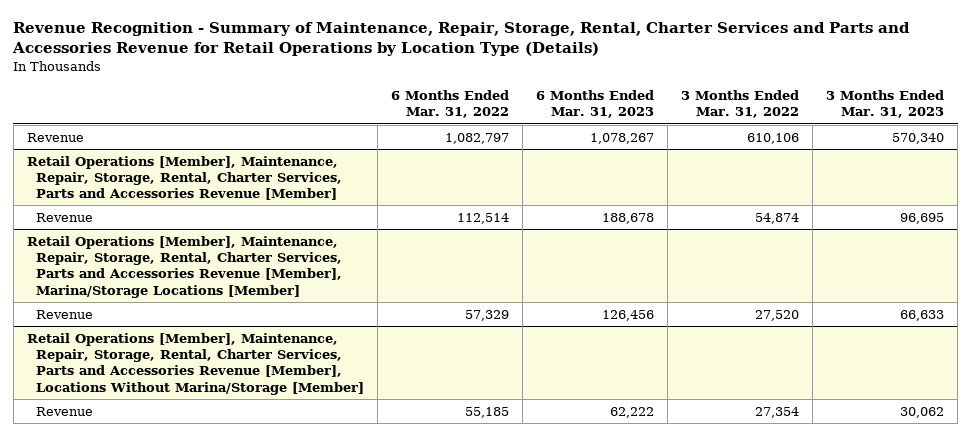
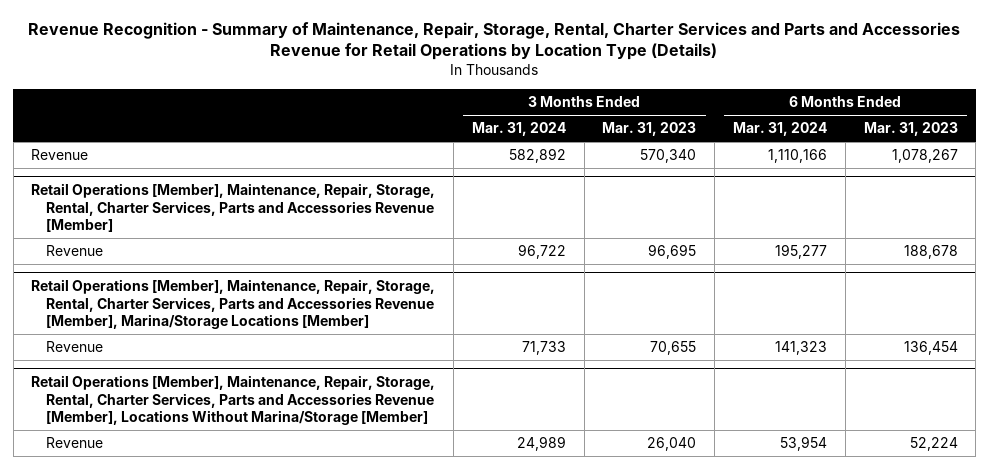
[391,90,510,119] 6 Months Ended Mar. 31, 2022 -> none
[681,90,800,119] 3 Months Ended Mar. 31, 2022 -> none
none -> [471,122,566,137] Mar. 31, 2024
none -> [732,122,827,137] Mar. 31, 2024
[602,309,655,321] 126,456 -> [903,341,958,356] 136,454
[900,309,945,321] 66,633 -> [650,341,697,356] 70,655
[610,406,655,418] 62,222 -> [909,437,958,452] 52,224
[900,406,945,418] 30,062 -> [647,437,697,452] 26,040

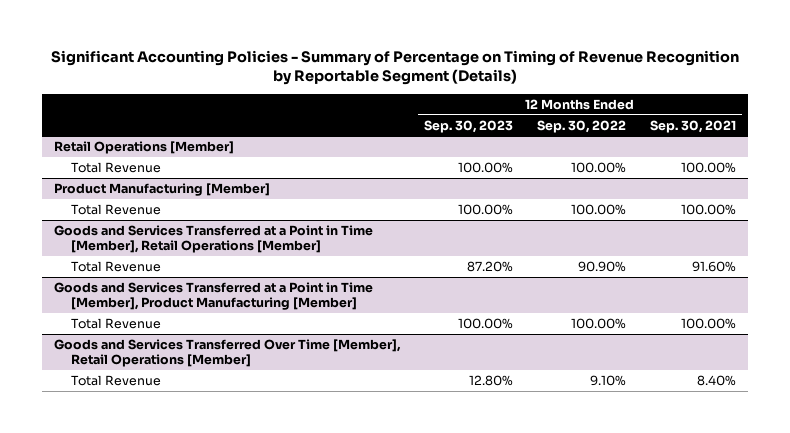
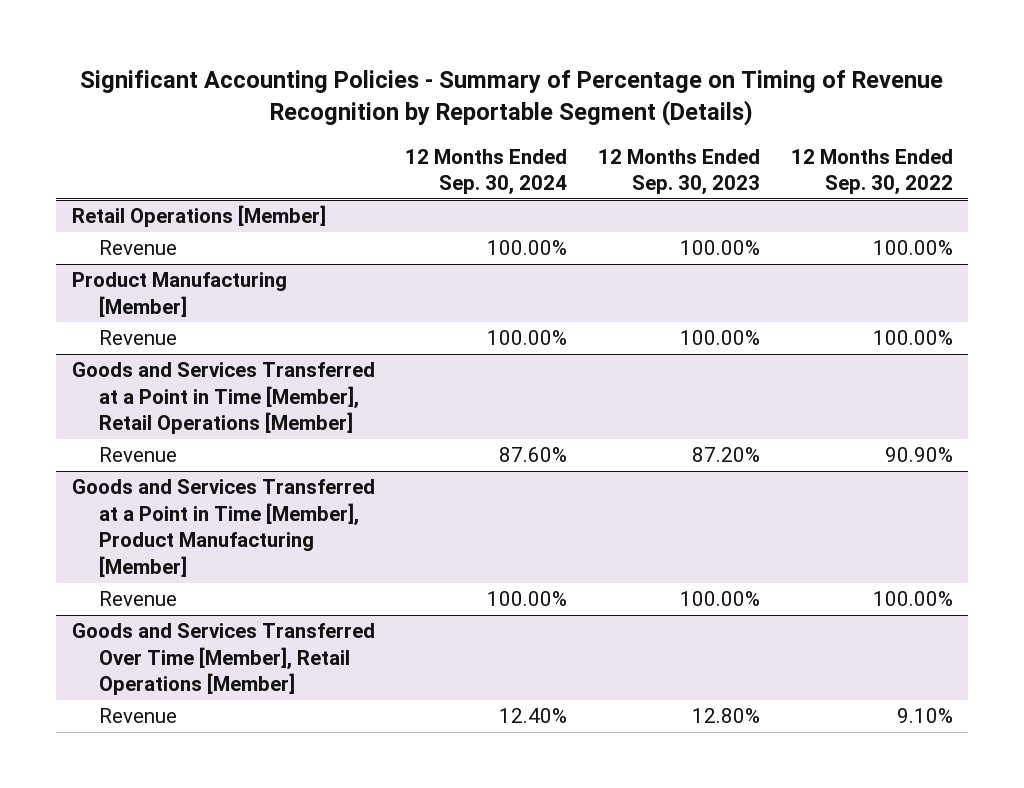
[649,119,736,133] Sep. 30, 2021 -> none
none -> [405,148,568,196] 12 Months Ended Sep. 30, 2024
[71,161,162,173] Total Revenue -> [99,240,178,256] Revenue
[71,203,162,215] Total Revenue -> [99,330,178,346] Revenue
[71,260,162,272] Total Revenue -> [99,447,178,463] Revenue
[71,317,162,329] Total Revenue -> [99,591,178,607] Revenue
[71,374,162,386] Total Revenue -> [99,708,178,724] Revenue

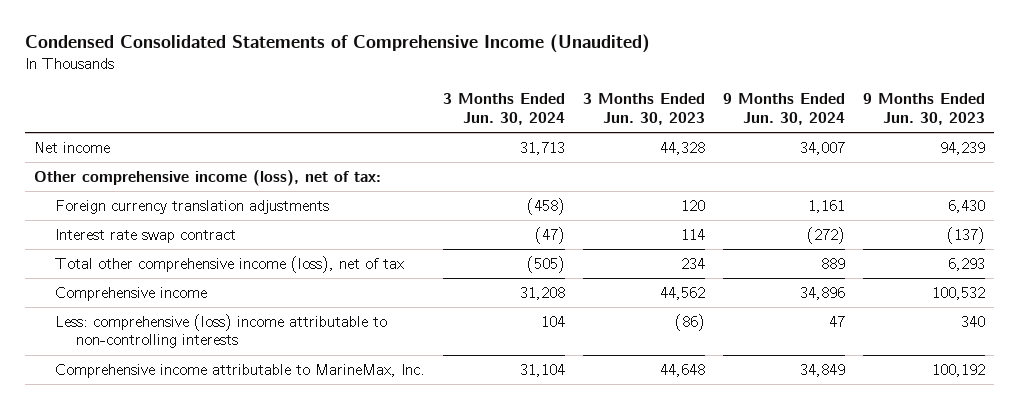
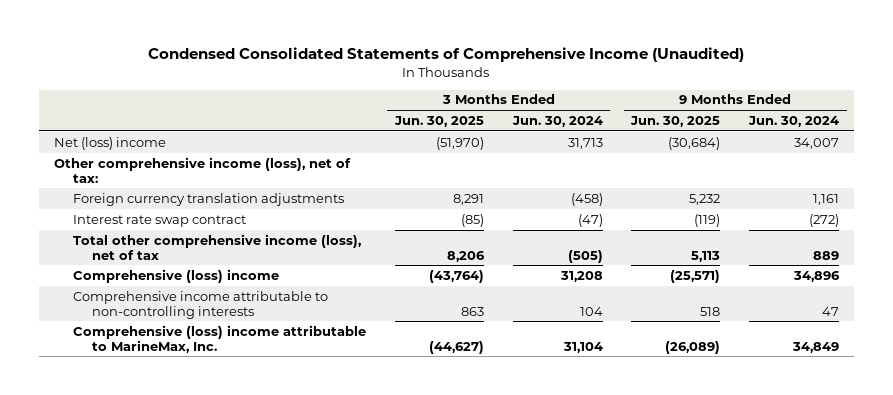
[582,93,705,125] 3 Months Ended Jun. 30, 2023 -> none
[862,93,985,125] 9 Months Ended Jun. 30, 2023 -> none
none -> [393,116,484,128] Jun. 30, 2025
none -> [630,116,721,128] Jun. 30, 2025
[33,141,110,153] Net income -> [53,136,166,150] Net (loss) income
[54,286,207,301] Comprehensive income -> [72,268,279,283] Comprehensive (loss) income
[54,313,387,349] Less: comprehensive (loss) income attributable to non-controlling interests -> [72,290,328,319] Comprehensive income attributable to non-controlling interests
[54,363,425,378] Comprehensive income attributable to MarineMax, Inc. -> [72,324,366,353] Comprehensive (loss) income attributable to MarineMax, Inc.

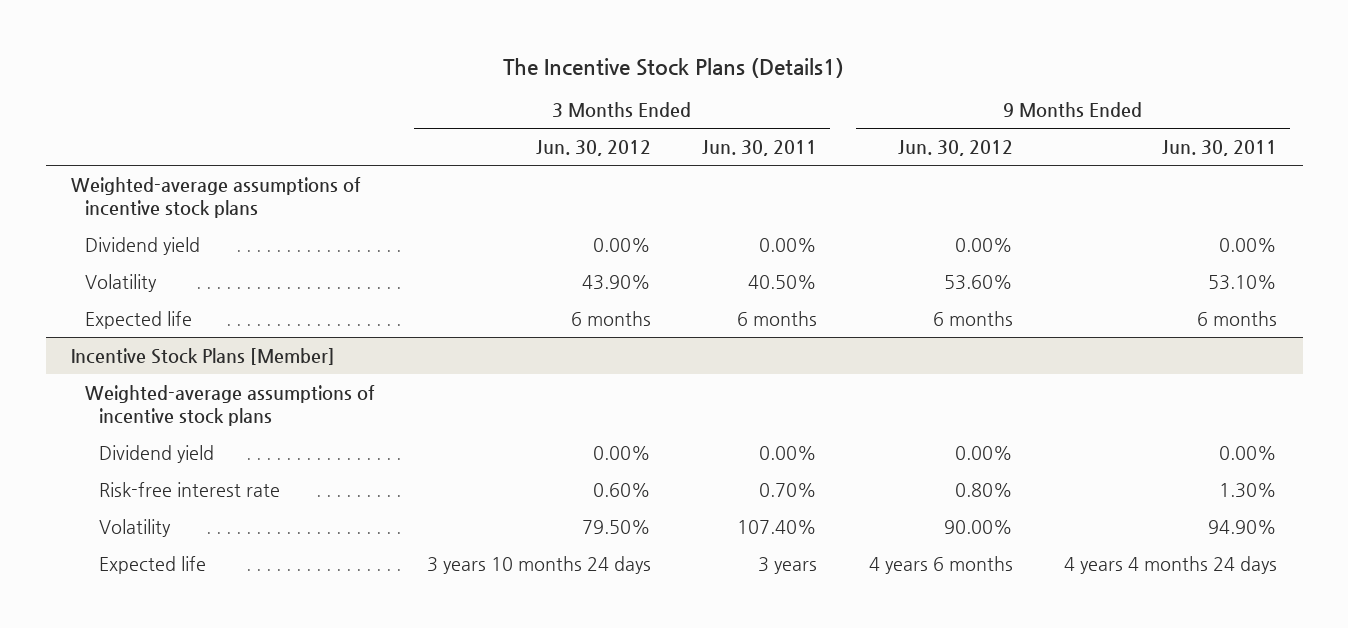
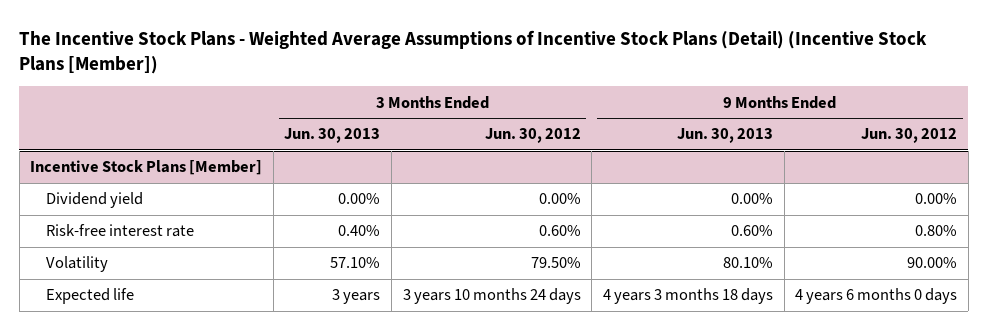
[503,57,845,78] The Incentive Stock Plans (Details1) -> [19,29,928,74] The Incentive Stock Plans - Weighted Average Assumptions of Incentive Stock Plans (Detail) (Incentive Stock Plans [Member])
[702,140,818,157] Jun. 30, 2011 -> none
[1161,140,1277,157] Jun. 30, 2011 -> none
none -> [284,128,381,144] Jun. 30, 2013
none -> [676,128,773,144] Jun. 30, 2013
[71,176,362,218] Weighted-average assumptions of incentive stock plans -> none
[85,236,201,255] Dividend yield -> none
[85,273,158,292] Volatility -> none
[85,310,193,329] Expected life -> none
[85,384,376,426] Weighted-average assumptions of incentive stock plans -> none
[868,555,1013,574] 4 years 6 months -> [795,288,958,305] 4 years 6 months 0 days

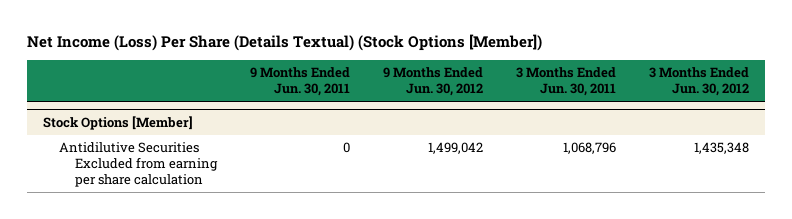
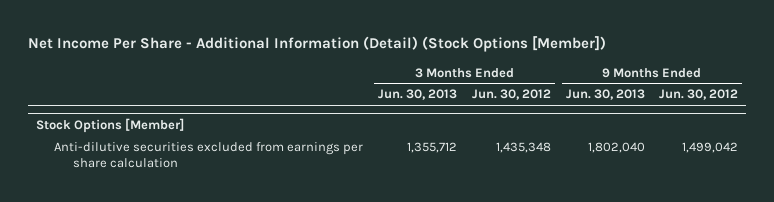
[26,33,542,51] Net Income (Loss) Per Share (Details Textual) (Stock Options [Member]) -> [28,36,607,53] Net Income Per Share - Additional Information (Detail) (Stock Options [Member])
[250,67,351,97] 9 Months Ended Jun. 30, 2011 -> none
[515,67,616,97] 3 Months Ended Jun. 30, 2011 -> none
none -> [378,89,458,101] Jun. 30, 2013
none -> [565,89,645,101] Jun. 30, 2013
[59,142,219,187] Antidilutive Securities Excluded from earning per share calculation -> [54,142,364,168] Anti-dilutive securities excluded from earnings per share calculation

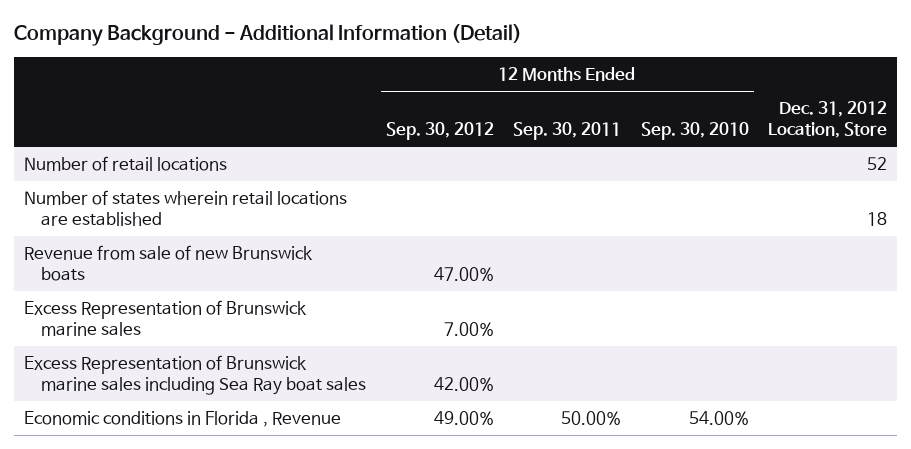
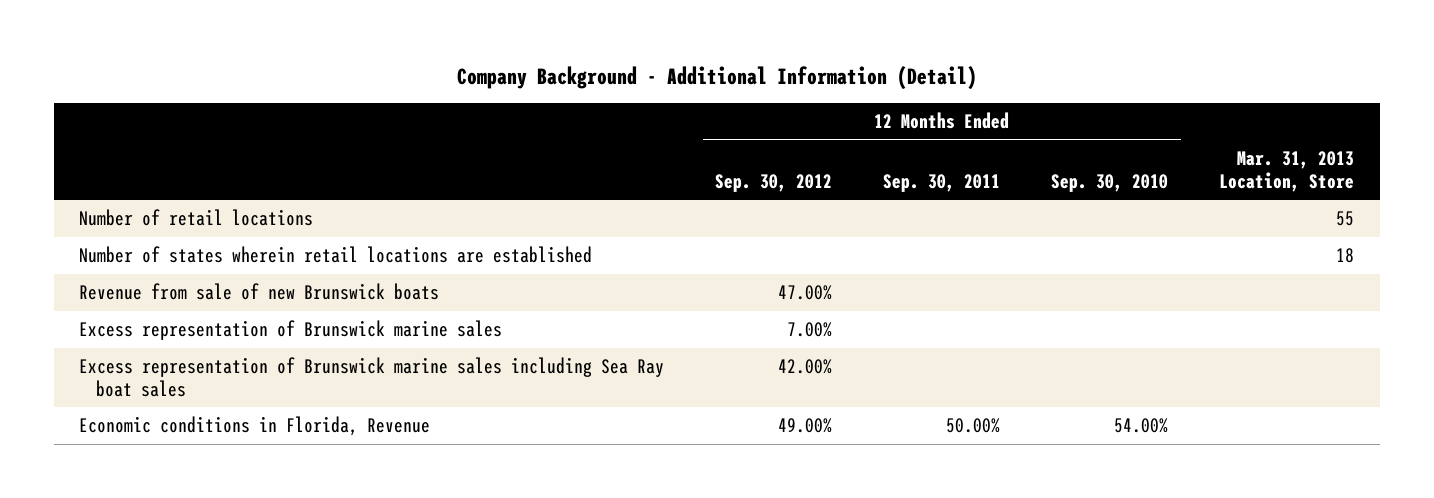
[768,101,888,139] Dec. 31, 2012 Location, Store -> none
none -> [1219,151,1355,192] Mar. 31, 2013 Location, Store
[23,299,307,337] Excess Representation of Brunswick marine sales -> [79,320,503,341] Excess representation of Brunswick marine sales
[23,354,367,396] Excess Representation of Brunswick marine sales including Sea Ray boat sales -> [79,357,665,397] Excess representation of Brunswick marine sales including Sea Ray boat sales
[23,410,341,427] Economic conditions in Florida , Revenue -> [79,416,431,437] Economic conditions in Florida, Revenue

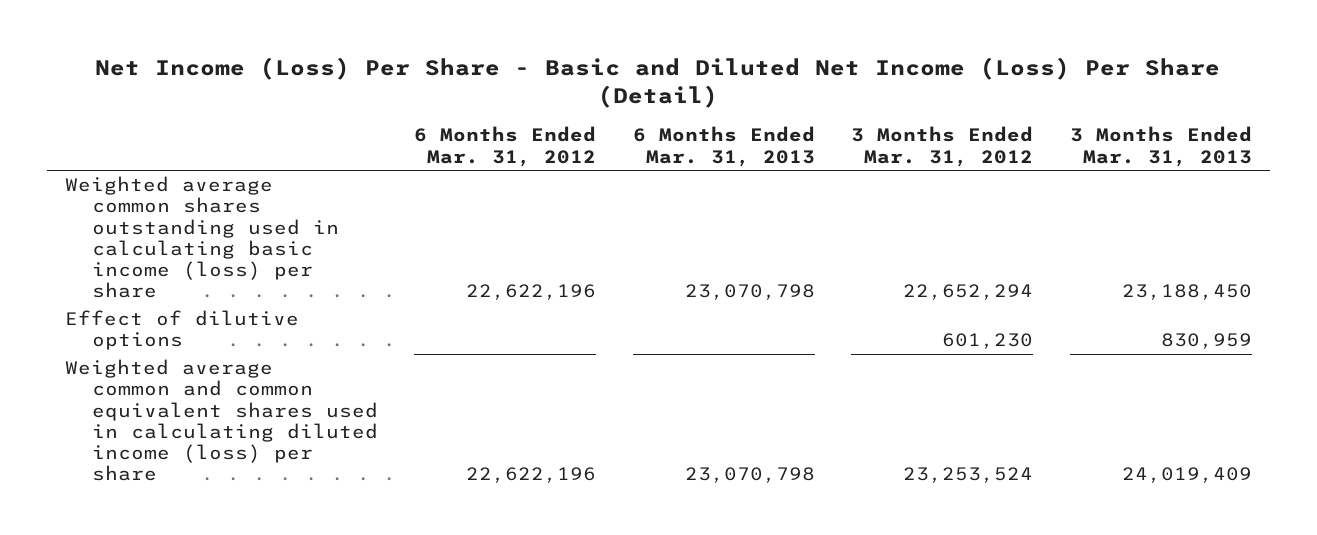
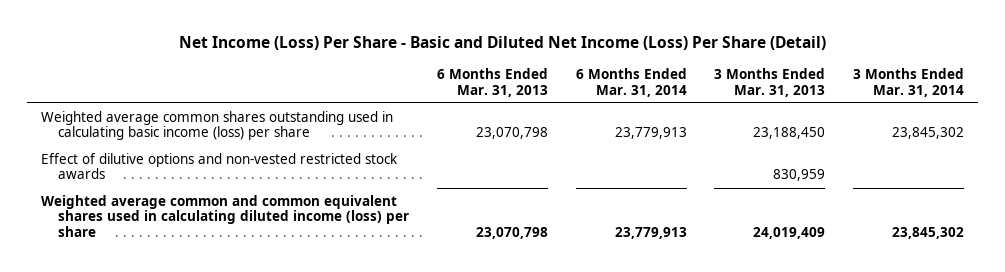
[414,126,597,167] 6 Months Ended Mar. 31, 2012 -> none
[851,126,1034,167] 3 Months Ended Mar. 31, 2012 -> none
none -> [575,68,687,97] 6 Months Ended Mar. 31, 2014
none -> [853,68,965,97] 3 Months Ended Mar. 31, 2014
[64,310,299,351] Effect of dilutive options -> [41,152,399,180] Effect of dilutive options and non-vested restricted stock awards

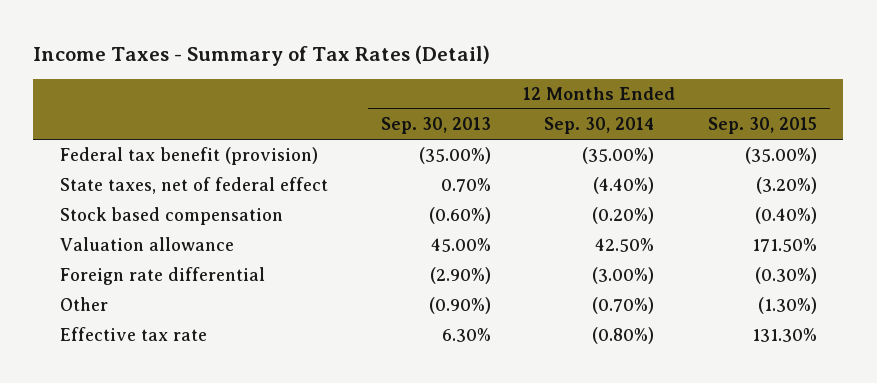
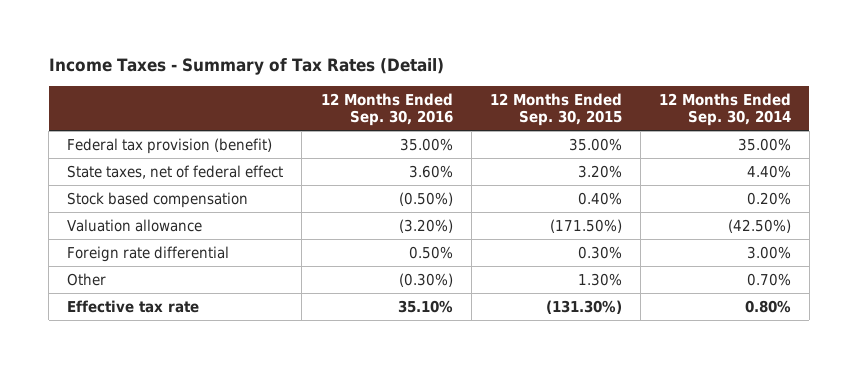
[381,117,492,135] Sep. 30, 2013 -> none
none -> [320,92,453,126] 12 Months Ended Sep. 30, 2016
[59,147,318,166] Federal tax benefit (provision) -> [67,138,273,155] Federal tax provision (benefit)
[582,147,655,165] (35.00%) -> [737,138,791,152] 35.00%
[744,147,817,165] (35.00%) -> [568,138,622,152] 35.00%
[593,177,655,195] (4.40%) -> [746,165,791,179] 4.40%
[755,177,817,195] (3.20%) -> [577,165,622,179] 3.20%
[592,207,655,225] (0.20%) -> [746,192,791,206] 0.20%
[754,207,817,225] (0.40%) -> [577,192,622,206] 0.40%
[595,238,655,253] 42.50% -> [727,219,791,234] (42.50%)
[751,238,817,253] 171.50% -> [549,219,622,234] (171.50%)
[592,267,655,285] (3.00%) -> [746,246,791,260] 3.00%
[754,267,817,285] (0.30%) -> [577,246,622,260] 0.30%
[592,297,655,315] (0.70%) -> [746,273,791,287] 0.70%
[757,297,817,315] (1.30%) -> [577,273,622,287] 1.30%
[592,327,655,345] (0.80%) -> [744,300,791,314] 0.80%
[751,328,817,343] 131.30% -> [545,300,622,315] (131.30%)

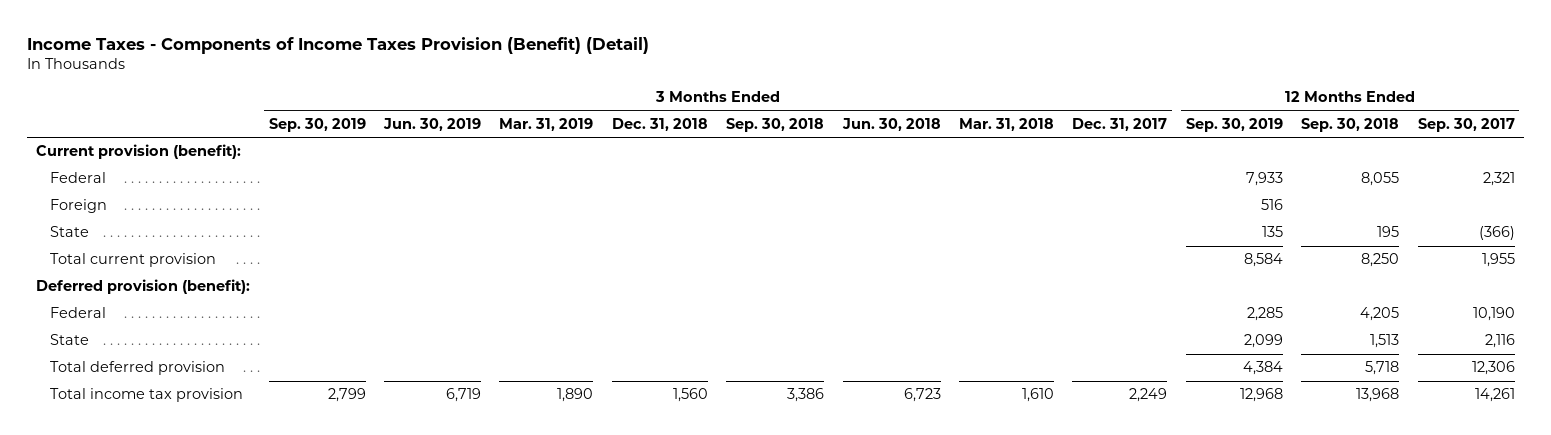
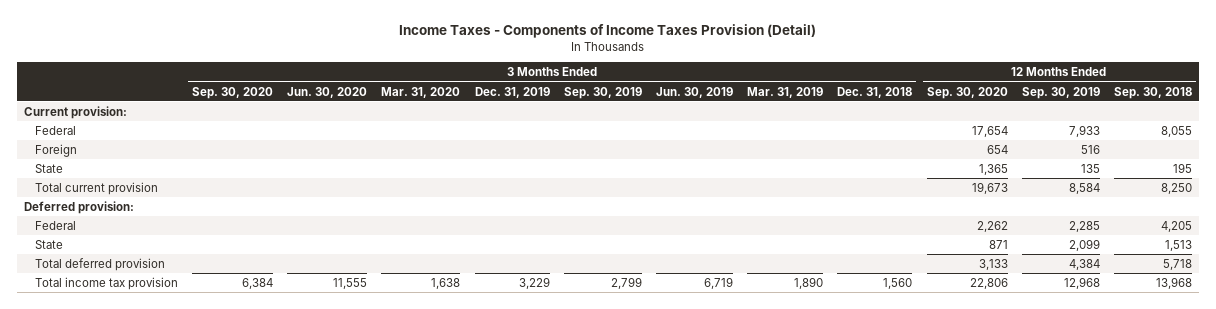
[27,36,650,54] Income Taxes - Components of Income Taxes Provision (Benefit) (Detail) -> [399,24,817,39] Income Taxes - Components of Income Taxes Provision (Detail)
[726,118,825,133] Sep. 30, 2018 -> none
[841,118,941,132] Jun. 30, 2018 -> none
[958,118,1054,132] Mar. 31, 2018 -> none
[1072,118,1168,132] Dec. 31, 2017 -> none
[1417,118,1515,133] Sep. 30, 2017 -> none
none -> [191,86,273,99] Sep. 30, 2020
none -> [287,86,368,98] Jun. 30, 2020
none -> [381,86,461,98] Mar. 31, 2020
none -> [474,86,550,98] Dec. 31, 2019
none -> [926,86,1008,99] Sep. 30, 2020
[36,144,242,160] Current provision (benefit): -> [24,105,128,119] Current provision:
[36,279,251,295] Deferred provision (benefit): -> [24,200,135,214] Deferred provision:

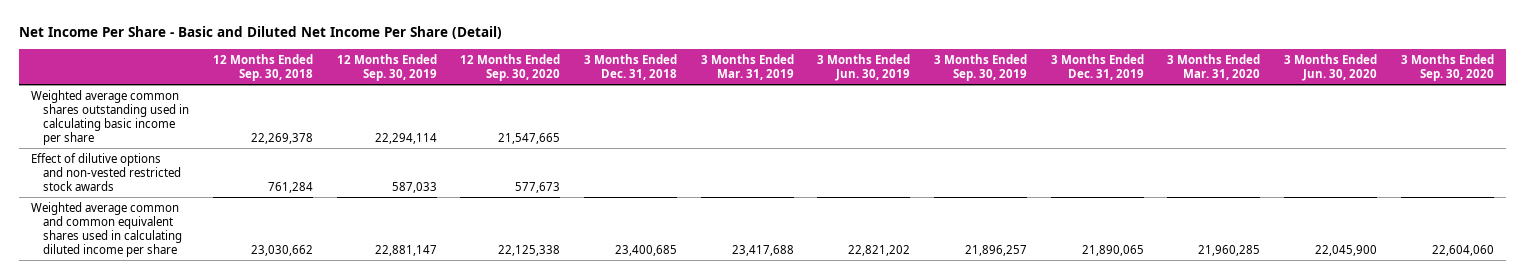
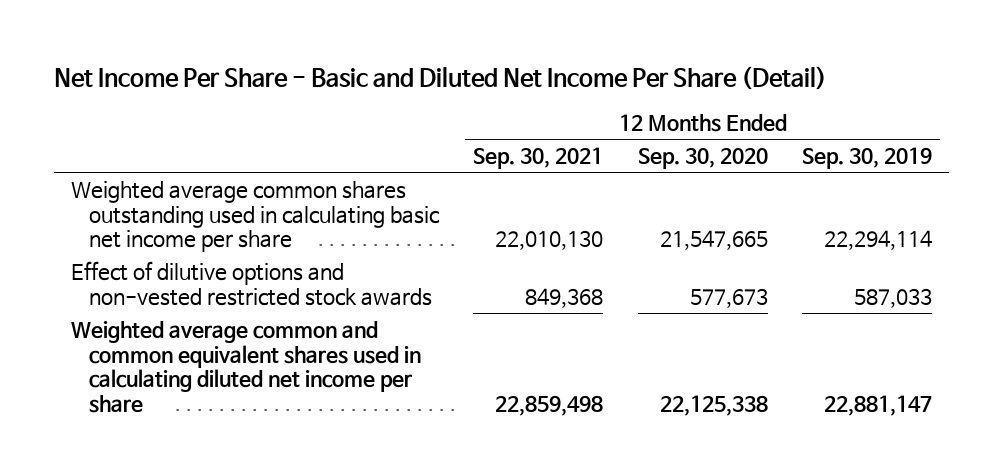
[213,53,314,81] 12 Months Ended Sep. 30, 2018 -> none
[584,53,678,80] 3 Months Ended Dec. 31, 2018 -> none
[700,53,794,80] 3 Months Ended Mar. 31, 2019 -> none
[817,53,911,81] 3 Months Ended Jun. 30, 2019 -> none
[934,53,1028,81] 3 Months Ended Sep. 30, 2019 -> none
[1050,53,1144,80] 3 Months Ended Dec. 31, 2019 -> none
[1167,53,1261,80] 3 Months Ended Mar. 31, 2020 -> none
[1284,53,1378,81] 3 Months Ended Jun. 30, 2020 -> none
[1400,53,1494,81] 3 Months Ended Sep. 30, 2020 -> none
none -> [473,147,604,170] Sep. 30, 2021
[30,89,190,146] Weighted average common shares outstanding used in calculating basic income per share -> [71,180,440,253] Weighted average common shares outstanding used in calculating basic net income per share
[30,201,183,258] Weighted average common and common equivalent shares used in calculating diluted income per share -> [71,320,422,414] Weighted average common and common equivalent shares used in calculating diluted net income per share

